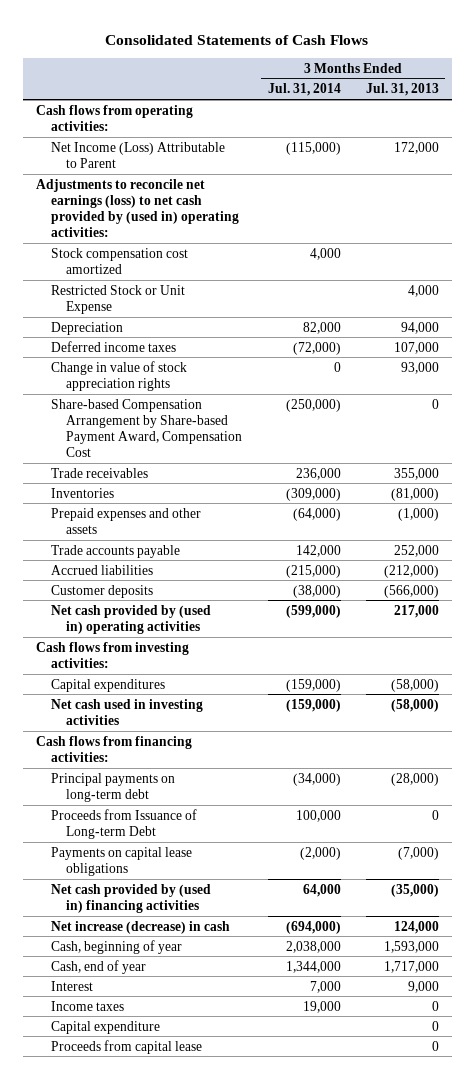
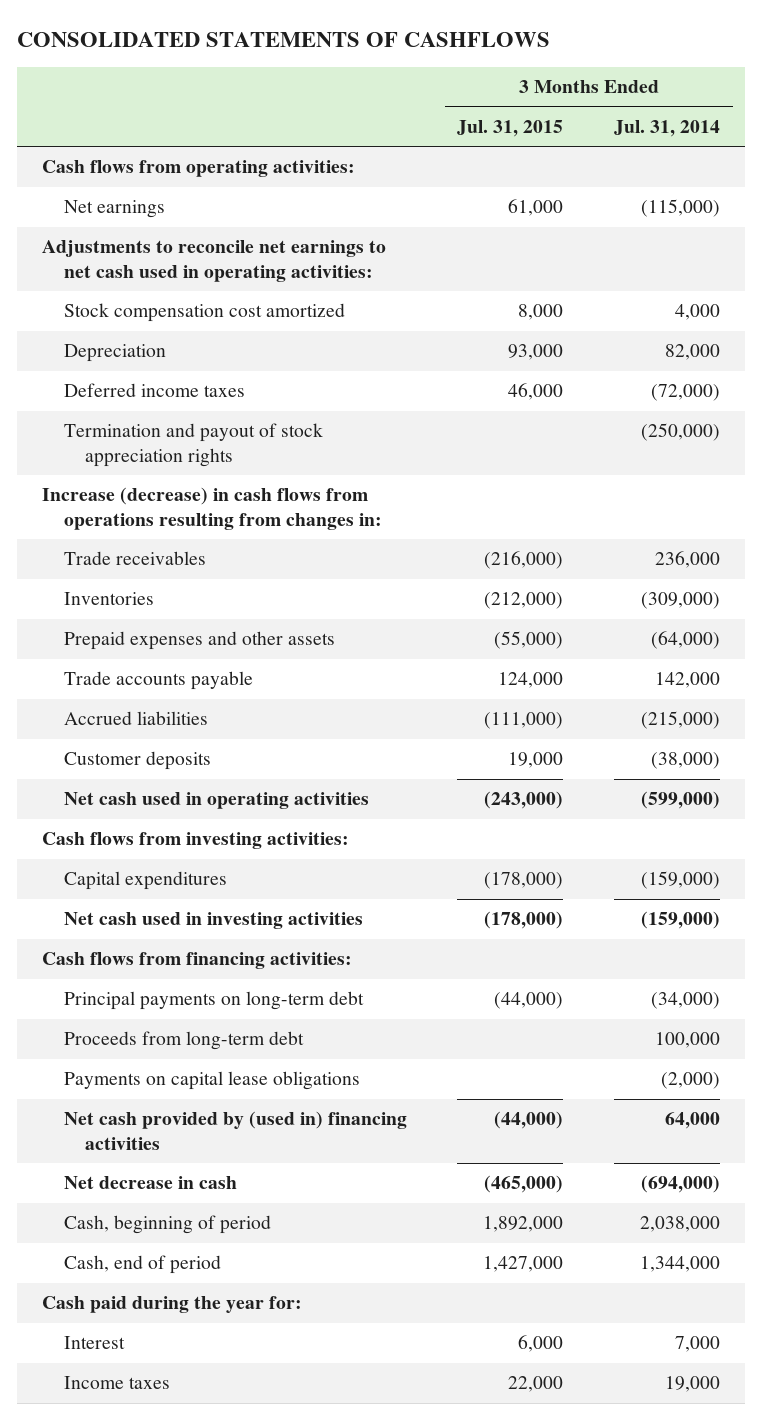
[105,34,369,45] Consolidated Statements of Cash Flows -> [16,32,550,48] CONSOLIDATED STATEMENTS OF CASHFLOWS
[365,83,439,97] Jul. 31, 2013 -> none
none -> [457,119,564,137] Jul. 31, 2015
[51,141,226,168] Net Income (Loss) Attributable to Parent -> [63,200,165,219] Net earnings
[35,178,240,238] Adjustments to reconcile net earnings (loss) to net cash provided by (used in) operating activities: -> [42,240,387,283] Adjustments to reconcile net earnings to net cash used in operating activities:
[51,284,186,314] Restricted Stock or Unit Expense -> none
[51,360,188,391] Change in value of stock appreciation rights -> none
[51,398,243,458] Share-based Compensation Arrangement by Share-based Payment Award, Compensation Cost -> [63,423,323,468] Termination and payout of stock appreciation rights
none -> [42,487,382,531] Increase (decrease) in cash flows from operations resulting from changes in:
[51,604,212,634] Net cash provided by (used in) operating activities -> [63,792,369,810] Net cash used in operating activities
[51,808,198,839] Proceeds from Issuance of Long-term Debt -> [63,1031,304,1051] Proceeds from long-term debt
[51,920,231,934] Net increase (decrease) in cash -> [63,1176,237,1190] Net decrease in cash
[51,939,183,954] Cash, beginning of year -> [63,1215,271,1235] Cash, beginning of period
[51,959,147,974] Cash, end of year -> [63,1255,221,1275] Cash, end of period
none -> [42,1296,303,1314] Cash paid during the year for:
[51,1020,161,1034] Capital expenditure -> none
[51,1039,203,1054] Proceeds from capital lease -> none

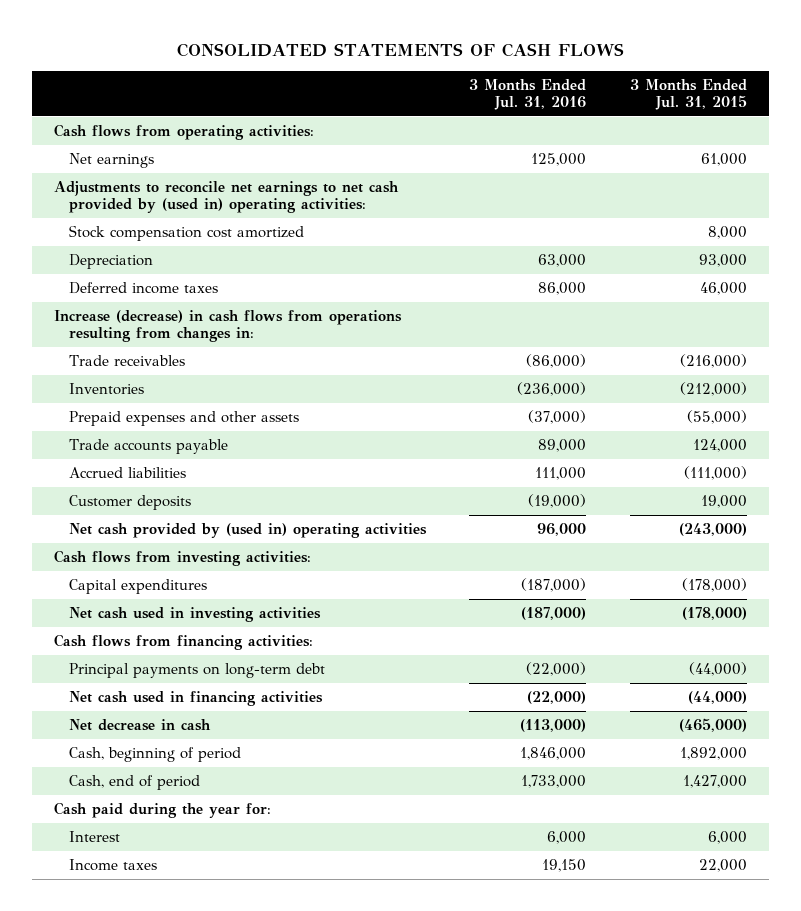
[16,32,550,48] CONSOLIDATED STATEMENTS OF CASHFLOWS -> [177,42,625,57] CONSOLIDATED STATEMENTS OF CASH FLOWS
[613,119,720,137] Jul. 31, 2014 -> none
none -> [469,78,587,111] 3 Months Ended Jul. 31, 2016
[42,240,387,283] Adjustments to reconcile net earnings to net cash used in operating activities: -> [54,180,400,214] Adjustments to reconcile net earnings to net cash provided by (used in) operating activities:
[63,423,323,468] Termination and payout of stock appreciation rights -> none
[63,792,369,810] Net cash used in operating activities -> [68,522,427,538] Net cash provided by (used in) operating activities
[63,1031,304,1051] Proceeds from long-term debt -> none
[63,1071,360,1091] Payments on capital lease obligations -> none
[63,1111,407,1151] Net cash provided by (used in) financing activities -> [68,690,323,706] Net cash used in financing activities

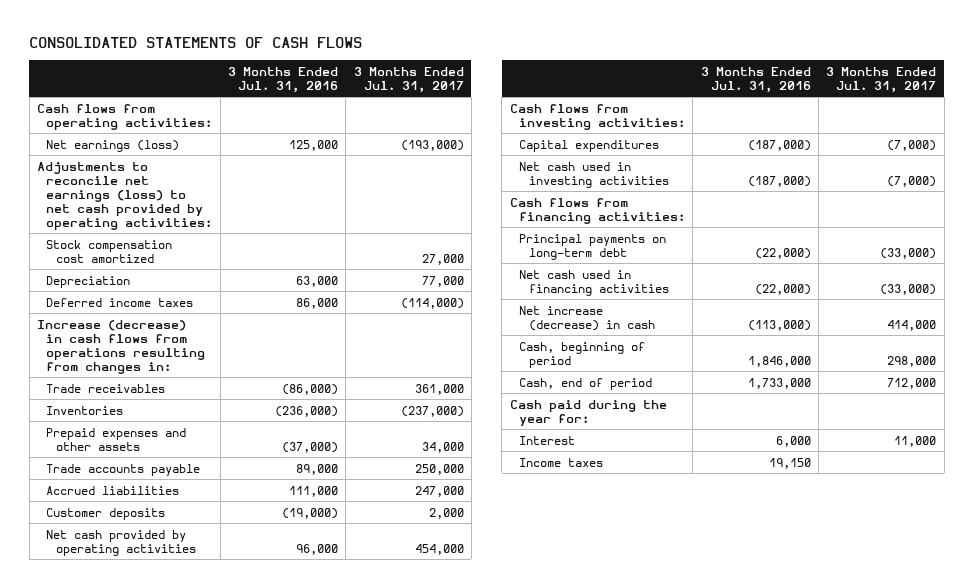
[629,78,747,111] 3 Months Ended Jul. 31, 2015 -> none
none -> [353,66,464,93] 3 Months Ended Jul. 31, 2017
[68,152,154,168] Net earnings -> [46,139,180,152] Net earnings (loss)
[54,180,400,214] Adjustments to reconcile net earnings to net cash provided by (used in) operating activities: -> [36,161,213,230] Adjustments to reconcile net earnings (loss) to net cash provided by operating activities:
[68,522,427,538] Net cash provided by (used in) operating activities -> [46,529,196,556] Net cash provided by operating activities
[68,718,211,731] Net decrease in cash -> [519,305,655,331] Net increase (decrease) in cash

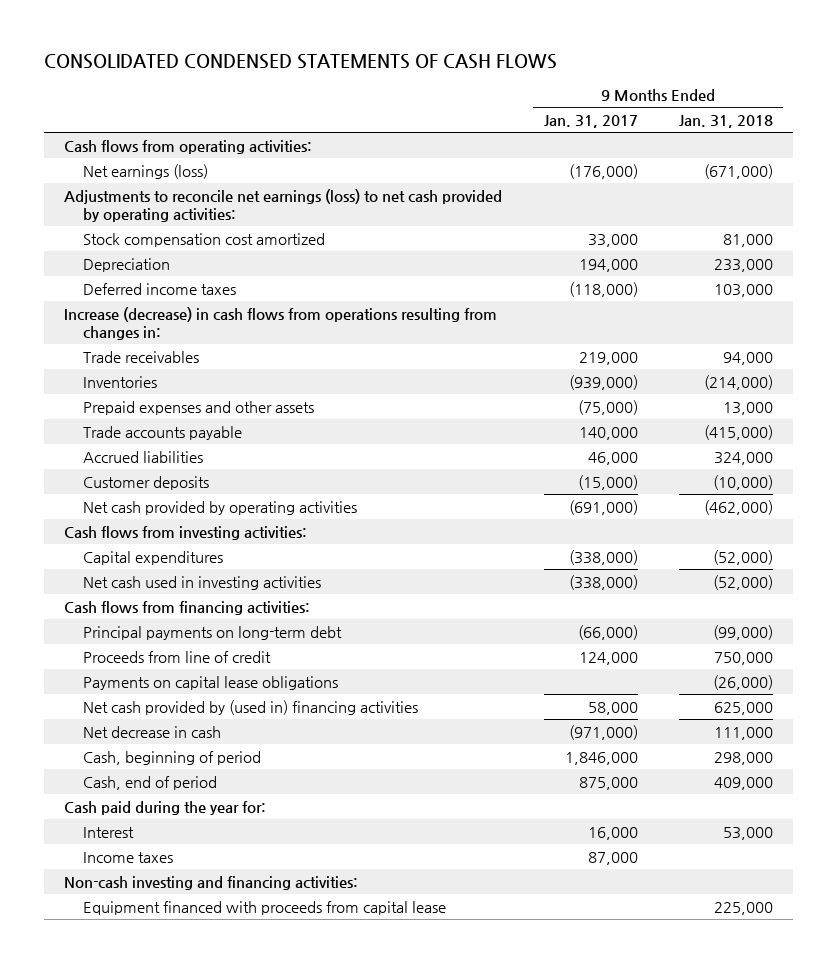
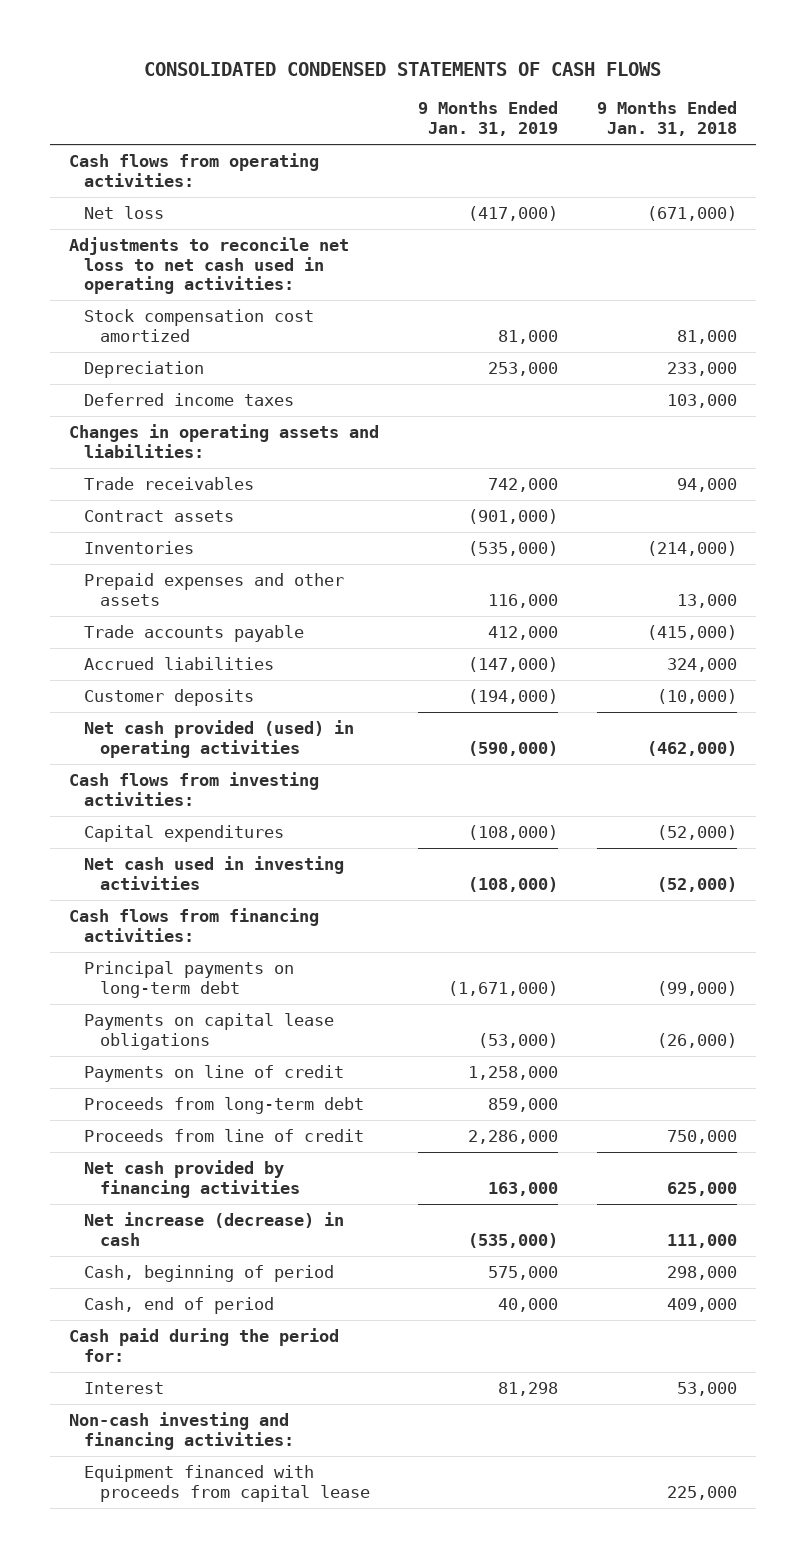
[543,115,638,129] Jan. 31, 2017 -> none
none -> [417,101,558,136] 9 Months Ended Jan. 31, 2019
[82,163,208,179] Net earnings (loss) -> [84,206,165,220] Net loss
[64,188,503,222] Adjustments to reconcile net earnings (loss) to net cash provided by operating activities: -> [69,237,350,295] Adjustments to reconcile net loss to net cash used in operating activities:
[64,306,498,340] Increase (decrease) in cash flows from operations resulting from changes in: -> [69,424,380,458] Changes in operating assets and liabilities:
none -> [84,510,235,523] Contract assets
[82,500,357,515] Net cash provided by operating activities -> [84,720,355,758] Net cash provided (used) in operating activities
none -> [84,1065,345,1083] Payments on line of credit
none -> [84,1097,365,1115] Proceeds from long-term debt
[82,650,271,663] Proceeds from line of credit -> [84,1129,365,1143] Proceeds from line of credit
[82,699,418,715] Net cash provided by (used in) financing activities -> [84,1160,300,1198] Net cash provided by financing activities
[82,725,221,738] Net decrease in cash -> [84,1212,345,1246] Net increase (decrease) in cash
[64,800,267,815] Cash paid during the year for: -> [69,1328,340,1362] Cash paid during the period for:
[82,851,173,863] Income taxes -> none

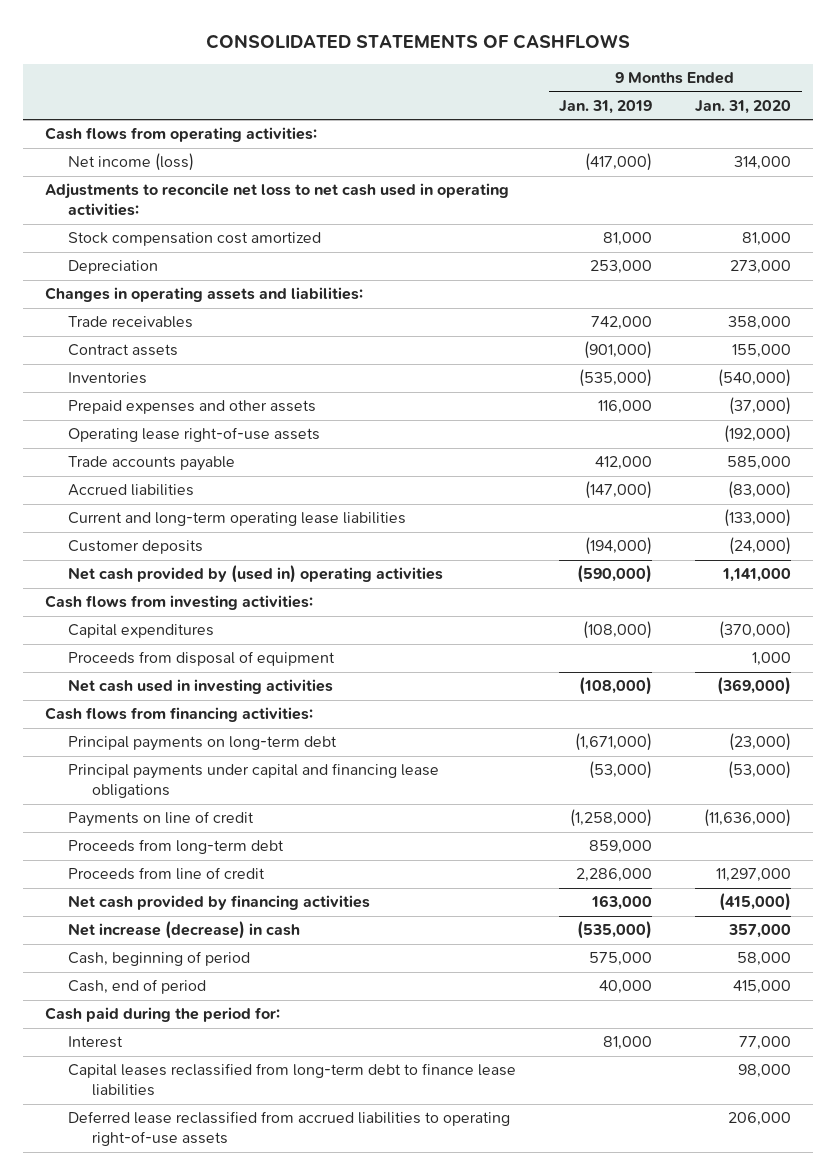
[143,61,661,76] CONSOLIDATED CONDENSED STATEMENTS OF CASH FLOWS -> [205,34,630,50] CONSOLIDATED STATEMENTS OF CASHFLOWS
[596,101,737,136] 9 Months Ended Jan. 31, 2018 -> none
none -> [695,99,792,114] Jan. 31, 2020
[84,206,165,220] Net loss -> [68,153,195,172] Net income (loss)
[84,393,295,407] Deferred income taxes -> none
none -> [68,427,321,443] Operating lease right-of-use assets
none -> [68,512,407,527] Current and long-term operating lease liabilities
[84,720,355,758] Net cash provided (used) in operating activities -> [68,565,444,584] Net cash provided by (used in) operating activities
none -> [68,651,336,667] Proceeds from disposal of equipment
[84,1013,335,1050] Payments on capital lease obligations -> [68,763,440,799] Principal payments under capital and financing lease obligations
[467,1066,558,1081] 1,258,000 -> [570,809,653,828] (1,258,000)
[69,1412,295,1450] Non-cash investing and financing activities: -> none
[84,1465,370,1502] Equipment financed with proceeds from capital lease -> none
[497,1382,558,1397] 81,298 -> [603,1036,653,1051] 81,000
none -> [68,1063,517,1097] Capital leases reclassified from long-term debt to finance lease liabilities
none -> [68,1111,511,1147] Deferred lease reclassified from accrued liabilities to operating right-of-use assets

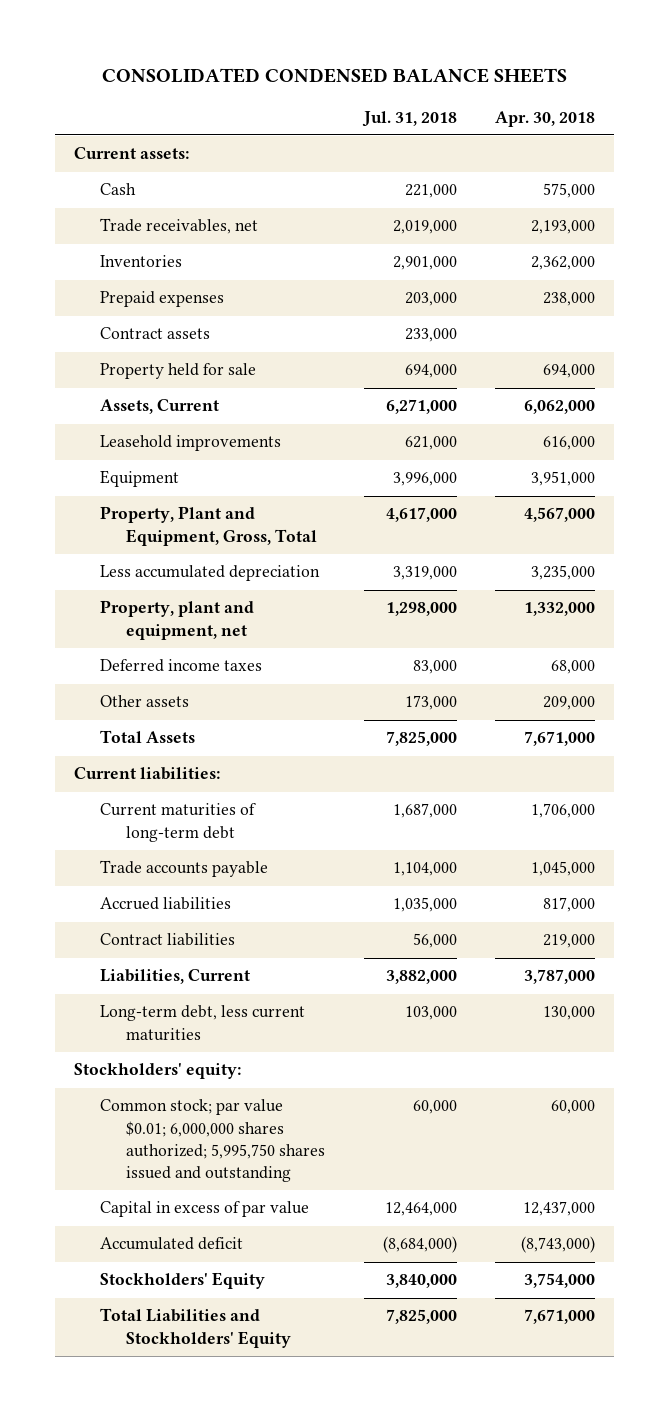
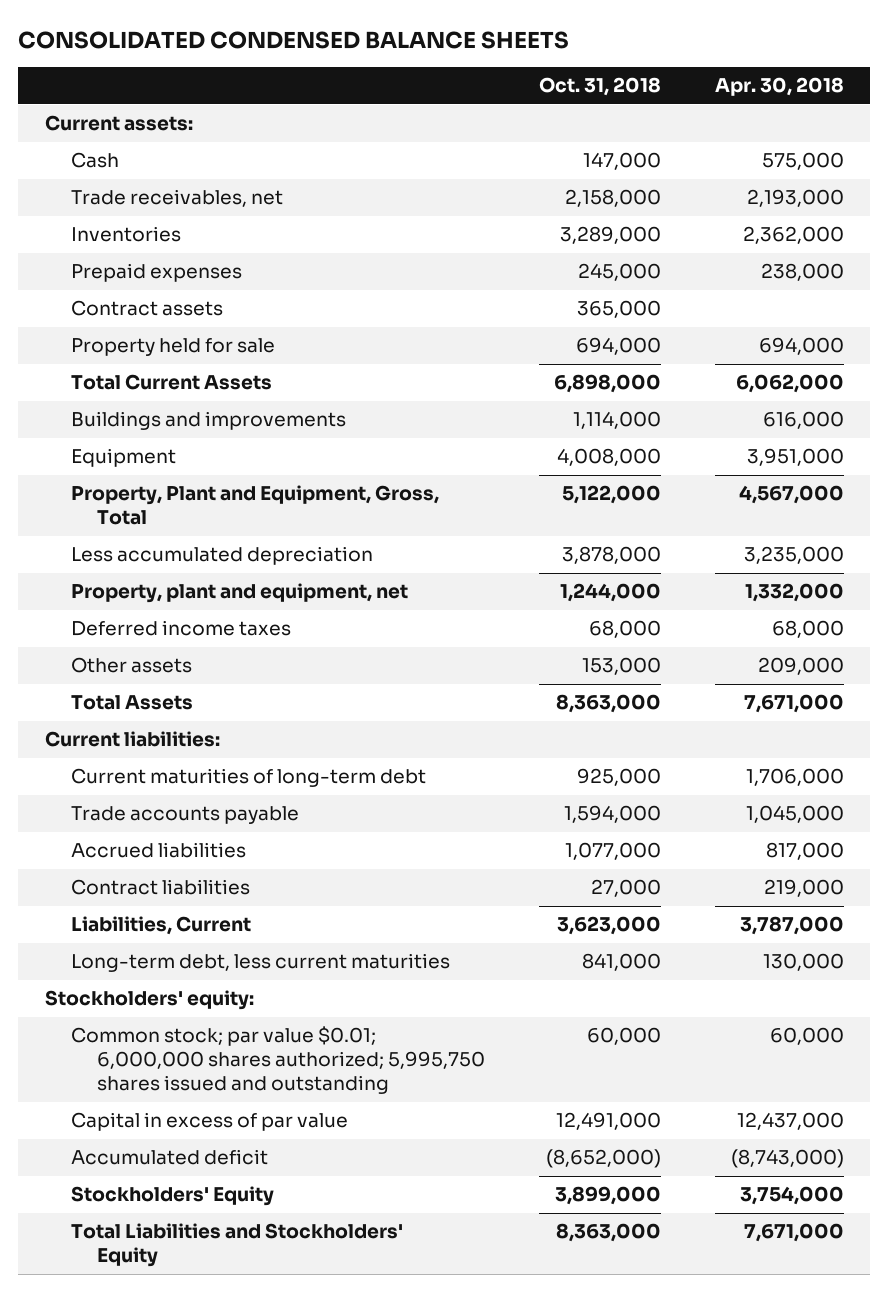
[361,110,457,127] Jul. 31, 2018 -> none
none -> [539,77,662,97] Oct. 31, 2018
[100,399,220,415] Assets, Current -> [71,374,273,391] Total Current Assets
[100,435,282,452] Leasehold improvements -> [71,411,347,431] Buildings and improvements

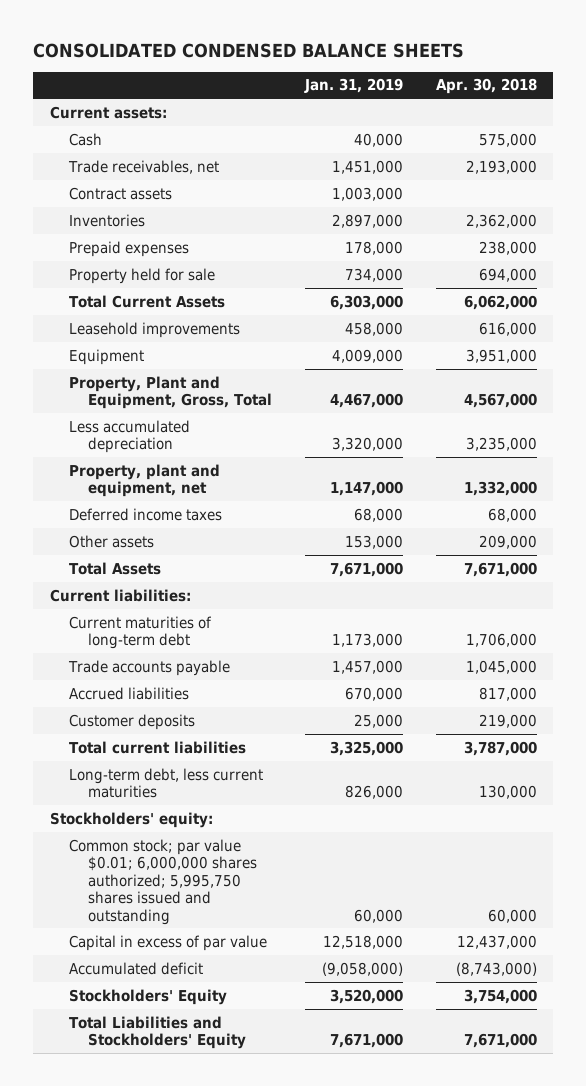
[539,77,662,97] Oct. 31, 2018 -> none
none -> [303,78,403,94] Jan. 31, 2019
[71,300,224,317] Contract assets -> [68,186,172,200] Contract assets
[71,411,347,431] Buildings and improvements -> [68,321,240,338] Leasehold improvements
[71,879,251,896] Contract liabilities -> [68,713,195,730] Customer deposits
[71,916,252,936] Liabilities, Current -> [68,740,246,754] Total current liabilities

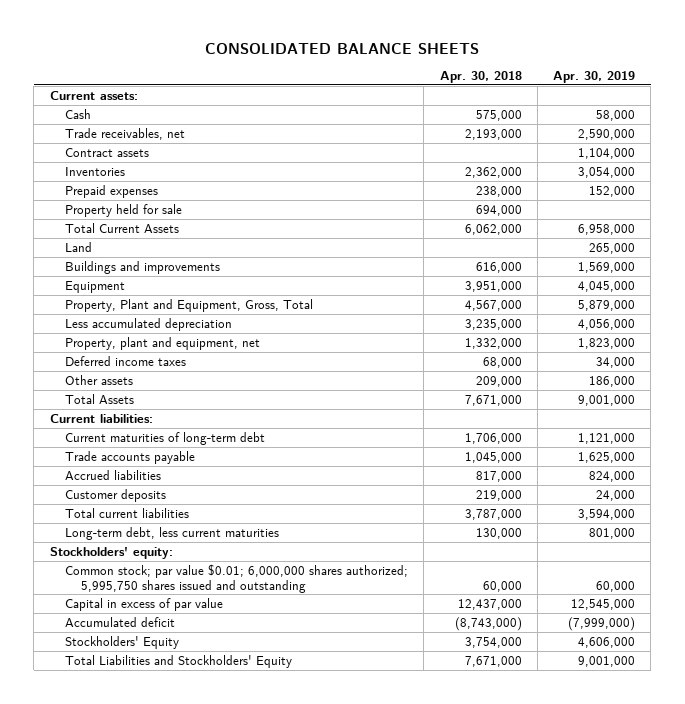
[33,42,465,58] CONSOLIDATED CONDENSED BALANCE SHEETS -> [205,42,480,54] CONSOLIDATED BALANCE SHEETS
[303,78,403,94] Jan. 31, 2019 -> none
none -> [552,70,635,83] Apr. 30, 2019
none -> [65,241,93,252] Land
[68,321,240,338] Leasehold improvements -> [65,260,221,274] Buildings and improvements

